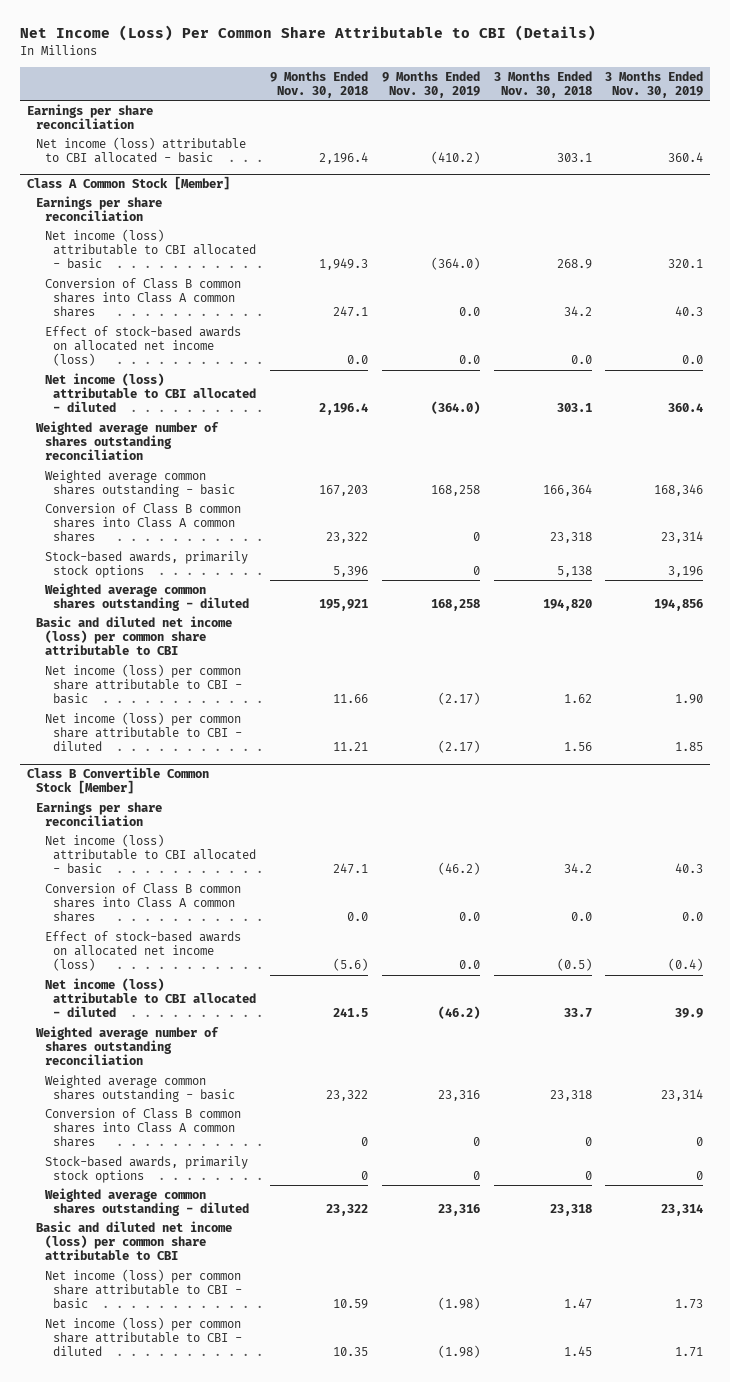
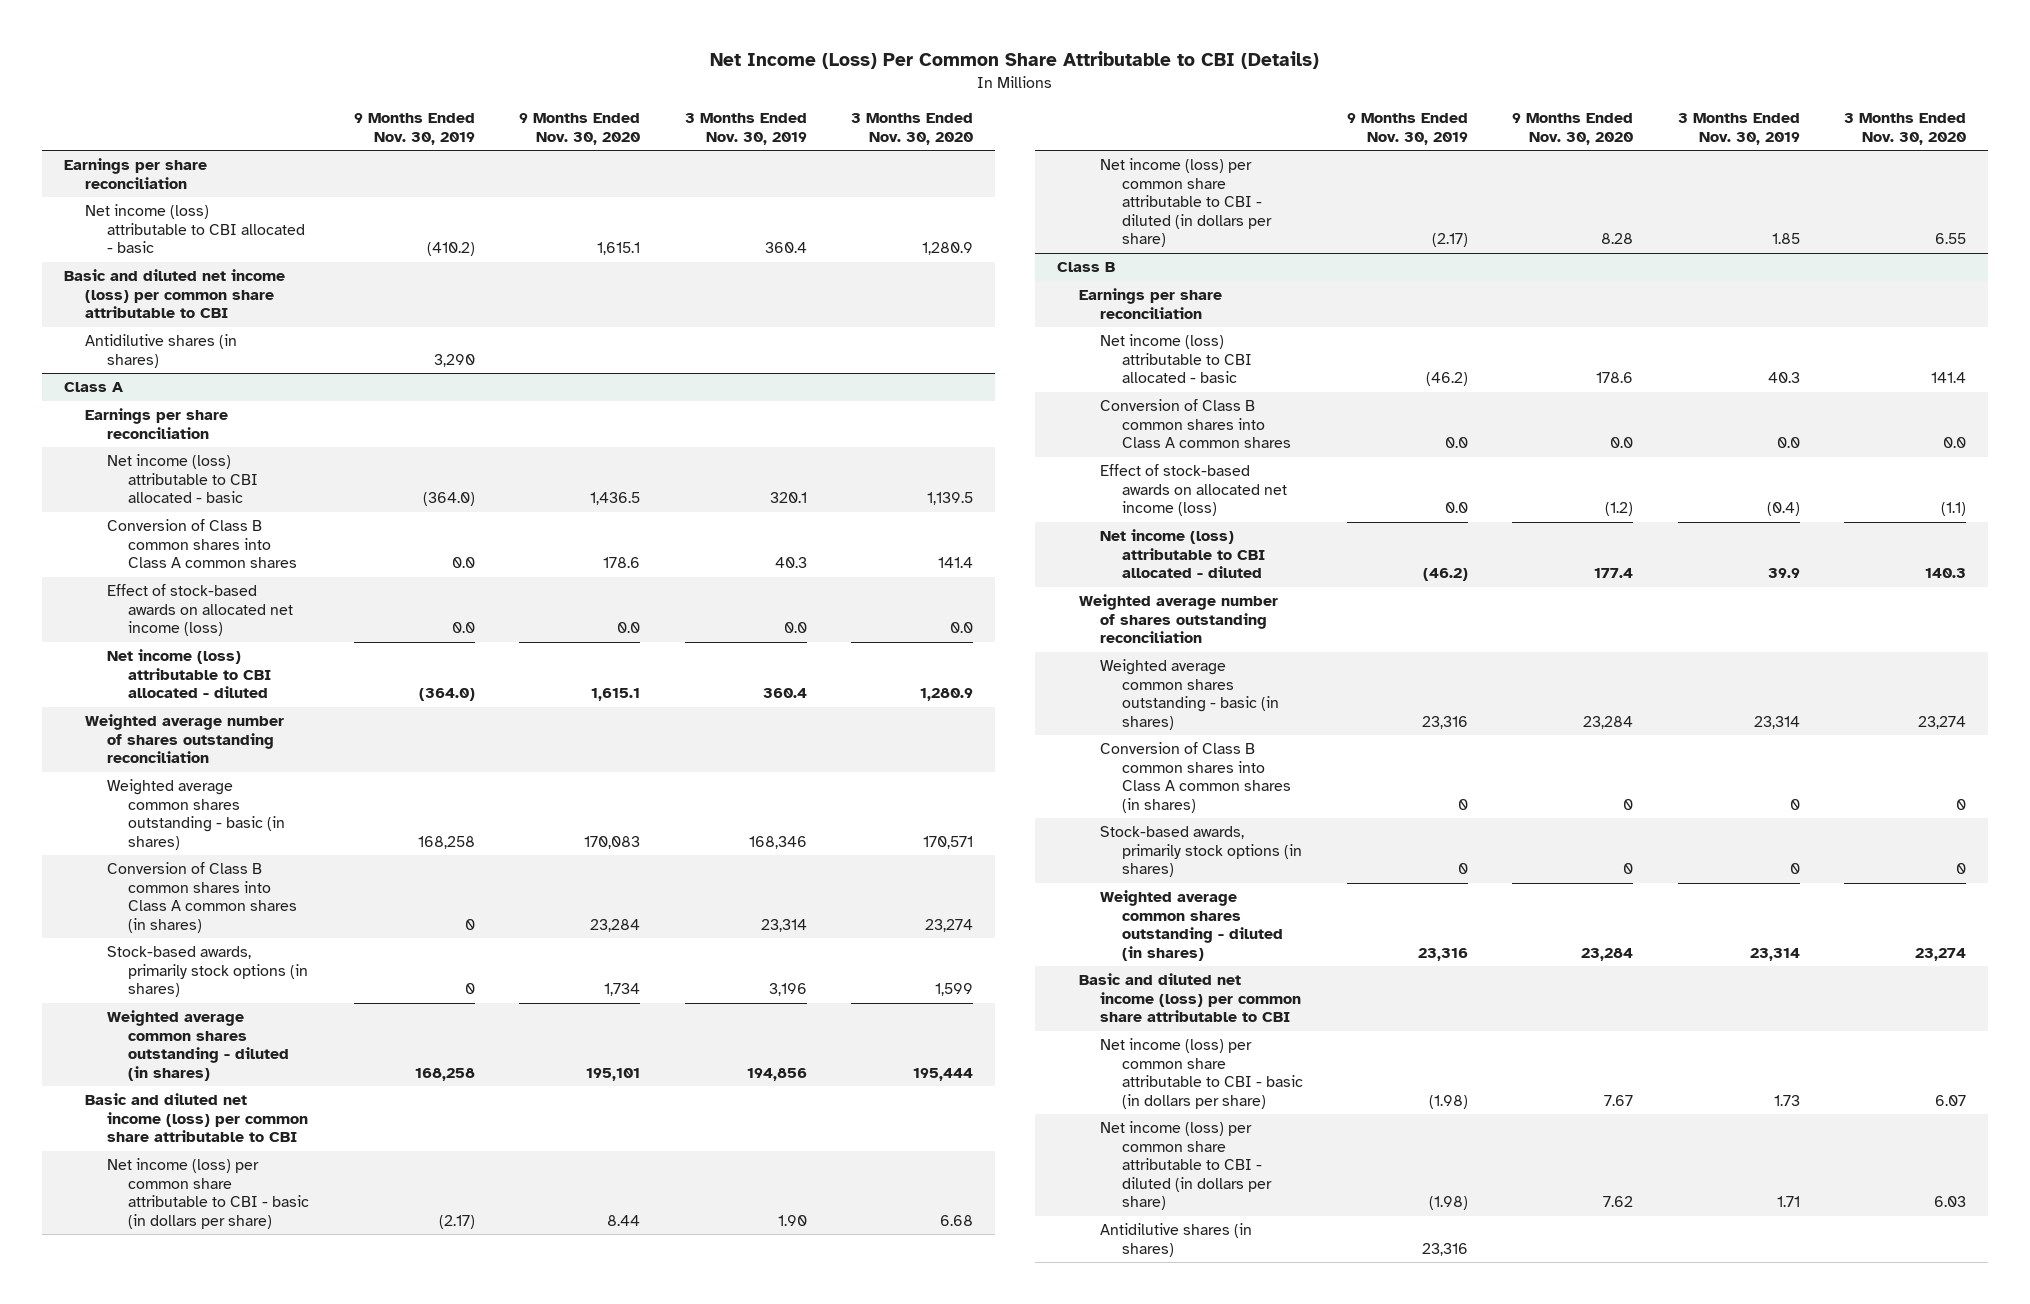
[270,70,369,98] 9 Months Ended Nov. 30, 2018 -> none
[493,70,592,98] 3 Months Ended Nov. 30, 2018 -> none
none -> [519,113,641,145] 9 Months Ended Nov. 30, 2020
none -> [850,113,973,145] 3 Months Ended Nov. 30, 2020
none -> [63,269,285,319] Basic and diluted net income (loss) per common share attributable to CBI
none -> [85,334,238,368] Antidilutive shares (in shares)
[26,175,230,190] Class A Common Stock [Member] -> [63,382,123,393] Class A
[44,469,236,498] Weighted average common shares outstanding - basic -> [106,779,286,850] Weighted average common shares outstanding - basic (in shares)
[44,502,241,543] Conversion of Class B common shares into Class A common shares -> [106,862,298,933] Conversion of Class B common shares into Class A common shares (in shares)
[44,550,248,579] Stock-based awards, primarily stock options -> [106,946,309,998] Stock-based awards, primarily stock options (in shares)
[43,582,250,612] Weighted average common shares outstanding - diluted -> [106,1010,290,1081] Weighted average common shares outstanding - diluted (in shares)
[44,663,243,705] Net income (loss) per common share attributable to CBI - basic -> [106,1158,310,1229] Net income (loss) per common share attributable to CBI - basic (in dollars per share)
[44,711,243,752] Net income (loss) per common share attributable to CBI - diluted -> [1100,158,1272,248] Net income (loss) per common share attributable to CBI - diluted (in dollars per share)
[26,766,209,795] Class B Convertible Common Stock [Member] -> [1057,262,1116,273] Class B
[44,1074,236,1103] Weighted average common shares outstanding - basic -> [1100,659,1279,730] Weighted average common shares outstanding - basic (in shares)
[44,1107,241,1148] Conversion of Class B common shares into Class A common shares -> [1100,742,1291,813] Conversion of Class B common shares into Class A common shares (in shares)
[44,1155,248,1184] Stock-based awards, primarily stock options -> [1100,826,1302,878] Stock-based awards, primarily stock options (in shares)
[43,1187,250,1217] Weighted average common shares outstanding - diluted -> [1100,890,1283,961] Weighted average common shares outstanding - diluted (in shares)
[44,1268,243,1310] Net income (loss) per common share attributable to CBI - basic -> [1100,1038,1303,1109] Net income (loss) per common share attributable to CBI - basic (in dollars per share)
[44,1316,243,1357] Net income (loss) per common share attributable to CBI - diluted -> [1100,1121,1272,1211] Net income (loss) per common share attributable to CBI - diluted (in dollars per share)
none -> [1100,1223,1253,1257] Antidilutive shares (in shares)

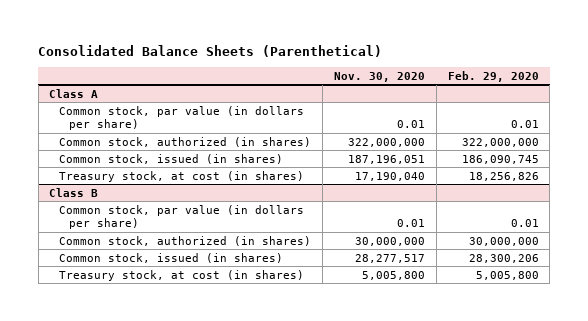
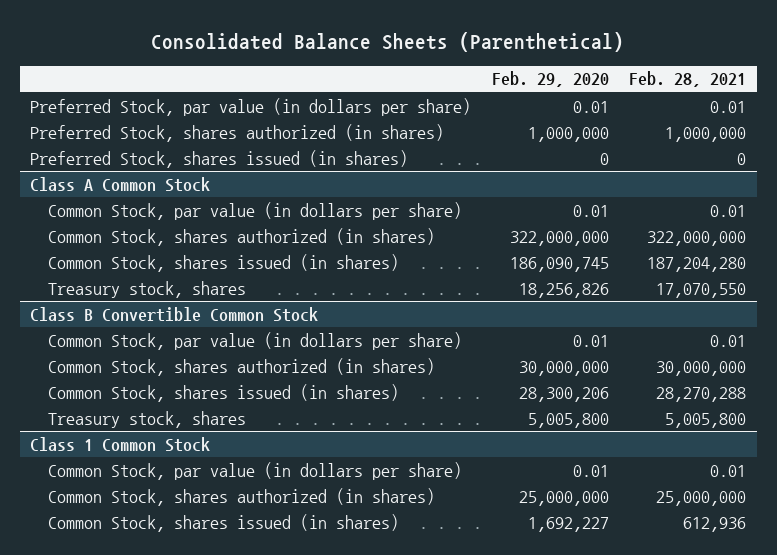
[333,71,425,82] Nov. 30, 2020 -> none
none -> [629,71,747,88] Feb. 28, 2021
none -> [30,97,472,116] Preferred Stock, par value (in dollars per share)
none -> [30,123,445,142] Preferred Stock, shares authorized (in shares)
none -> [30,149,409,168] Preferred Stock, shares issued (in shares)
[49,88,99,98] Class A -> [30,176,211,192] Class A Common Stock
[59,105,305,131] Common stock, par value (in dollars per share) -> [48,201,463,220] Common Stock, par value (in dollars per share)
[59,136,312,147] Common stock, authorized (in shares) -> [48,227,436,246] Common Stock, shares authorized (in shares)
[59,153,284,164] Common stock, issued (in shares) -> [48,253,400,272] Common Stock, shares issued (in shares)
[59,170,305,182] Treasury stock, at cost (in shares) -> [48,280,247,298] Treasury stock, shares
[49,187,99,197] Class B -> [30,306,319,322] Class B Convertible Common Stock
[59,204,305,230] Common stock, par value (in dollars per share) -> [48,331,463,350] Common Stock, par value (in dollars per share)
[59,235,312,246] Common stock, authorized (in shares) -> [48,357,436,376] Common Stock, shares authorized (in shares)
[59,252,284,263] Common stock, issued (in shares) -> [48,383,400,402] Common Stock, shares issued (in shares)
[59,269,305,281] Treasury stock, at cost (in shares) -> [48,410,247,428] Treasury stock, shares
none -> [30,436,211,452] Class 1 Common Stock
none -> [48,461,463,480] Common Stock, par value (in dollars per share)
none -> [48,487,436,506] Common Stock, shares authorized (in shares)
none -> [48,513,400,532] Common Stock, shares issued (in shares)

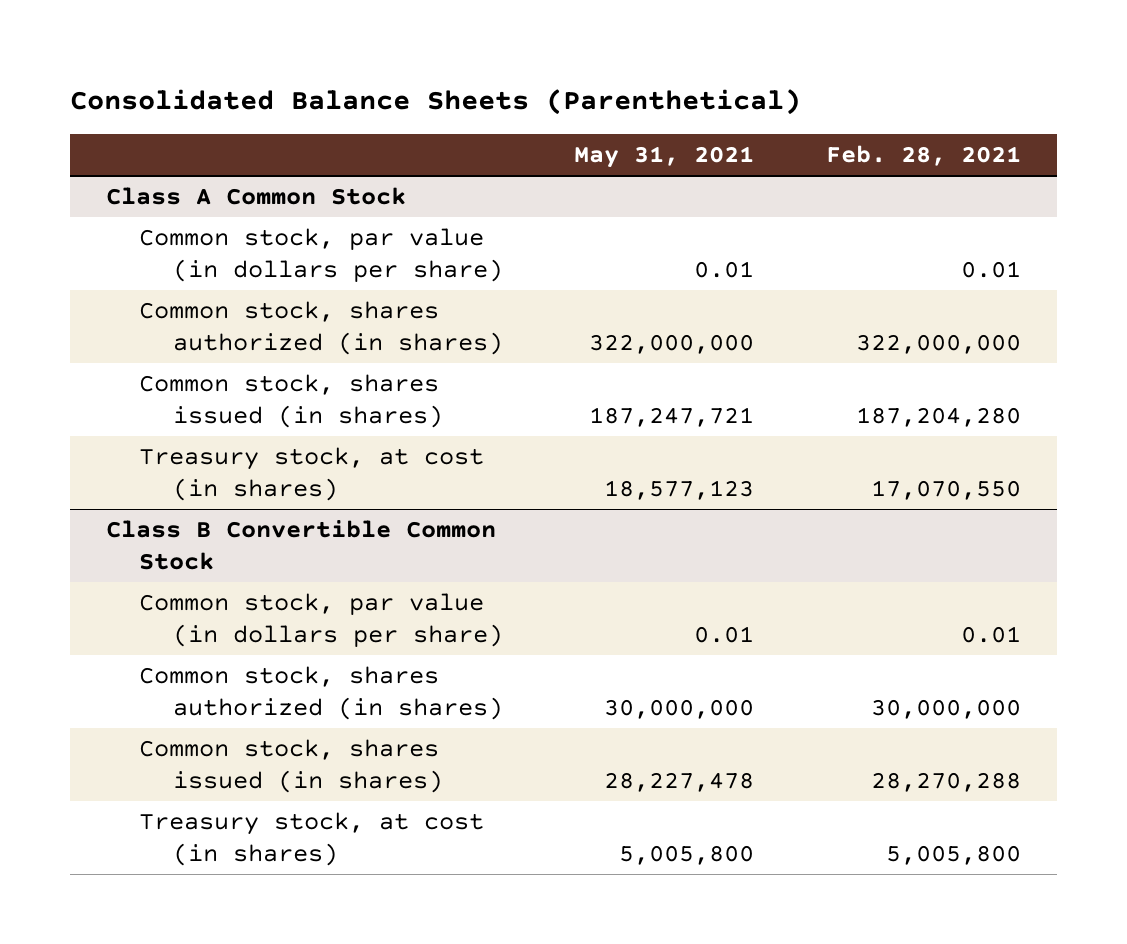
[491,71,609,88] Feb. 29, 2020 -> none
none -> [574,146,755,169] May 31, 2021
[30,97,472,116] Preferred Stock, par value (in dollars per share) -> none
[30,123,445,142] Preferred Stock, shares authorized (in shares) -> none
[30,149,409,168] Preferred Stock, shares issued (in shares) -> none
[48,201,463,220] Common Stock, par value (in dollars per share) -> [139,227,503,283] Common stock, par value (in dollars per share)
[48,227,436,246] Common Stock, shares authorized (in shares) -> [139,300,503,356] Common stock, shares authorized (in shares)
[48,253,400,272] Common Stock, shares issued (in shares) -> [139,373,443,429] Common stock, shares issued (in shares)
[48,280,247,298] Treasury stock, shares -> [139,446,485,502] Treasury stock, at cost (in shares)
[30,436,211,452] Class 1 Common Stock -> none
[48,461,463,480] Common Stock, par value (in dollars per share) -> none
[48,487,436,506] Common Stock, shares authorized (in shares) -> none
[48,513,400,532] Common Stock, shares issued (in shares) -> none
[48,331,463,350] Common Stock, par value (in dollars per share) -> [139,592,503,648] Common stock, par value (in dollars per share)
[48,357,436,376] Common Stock, shares authorized (in shares) -> [139,665,503,721] Common stock, shares authorized (in shares)
[48,383,400,402] Common Stock, shares issued (in shares) -> [139,738,443,794] Common stock, shares issued (in shares)
[48,410,247,428] Treasury stock, shares -> [139,811,485,867] Treasury stock, at cost (in shares)

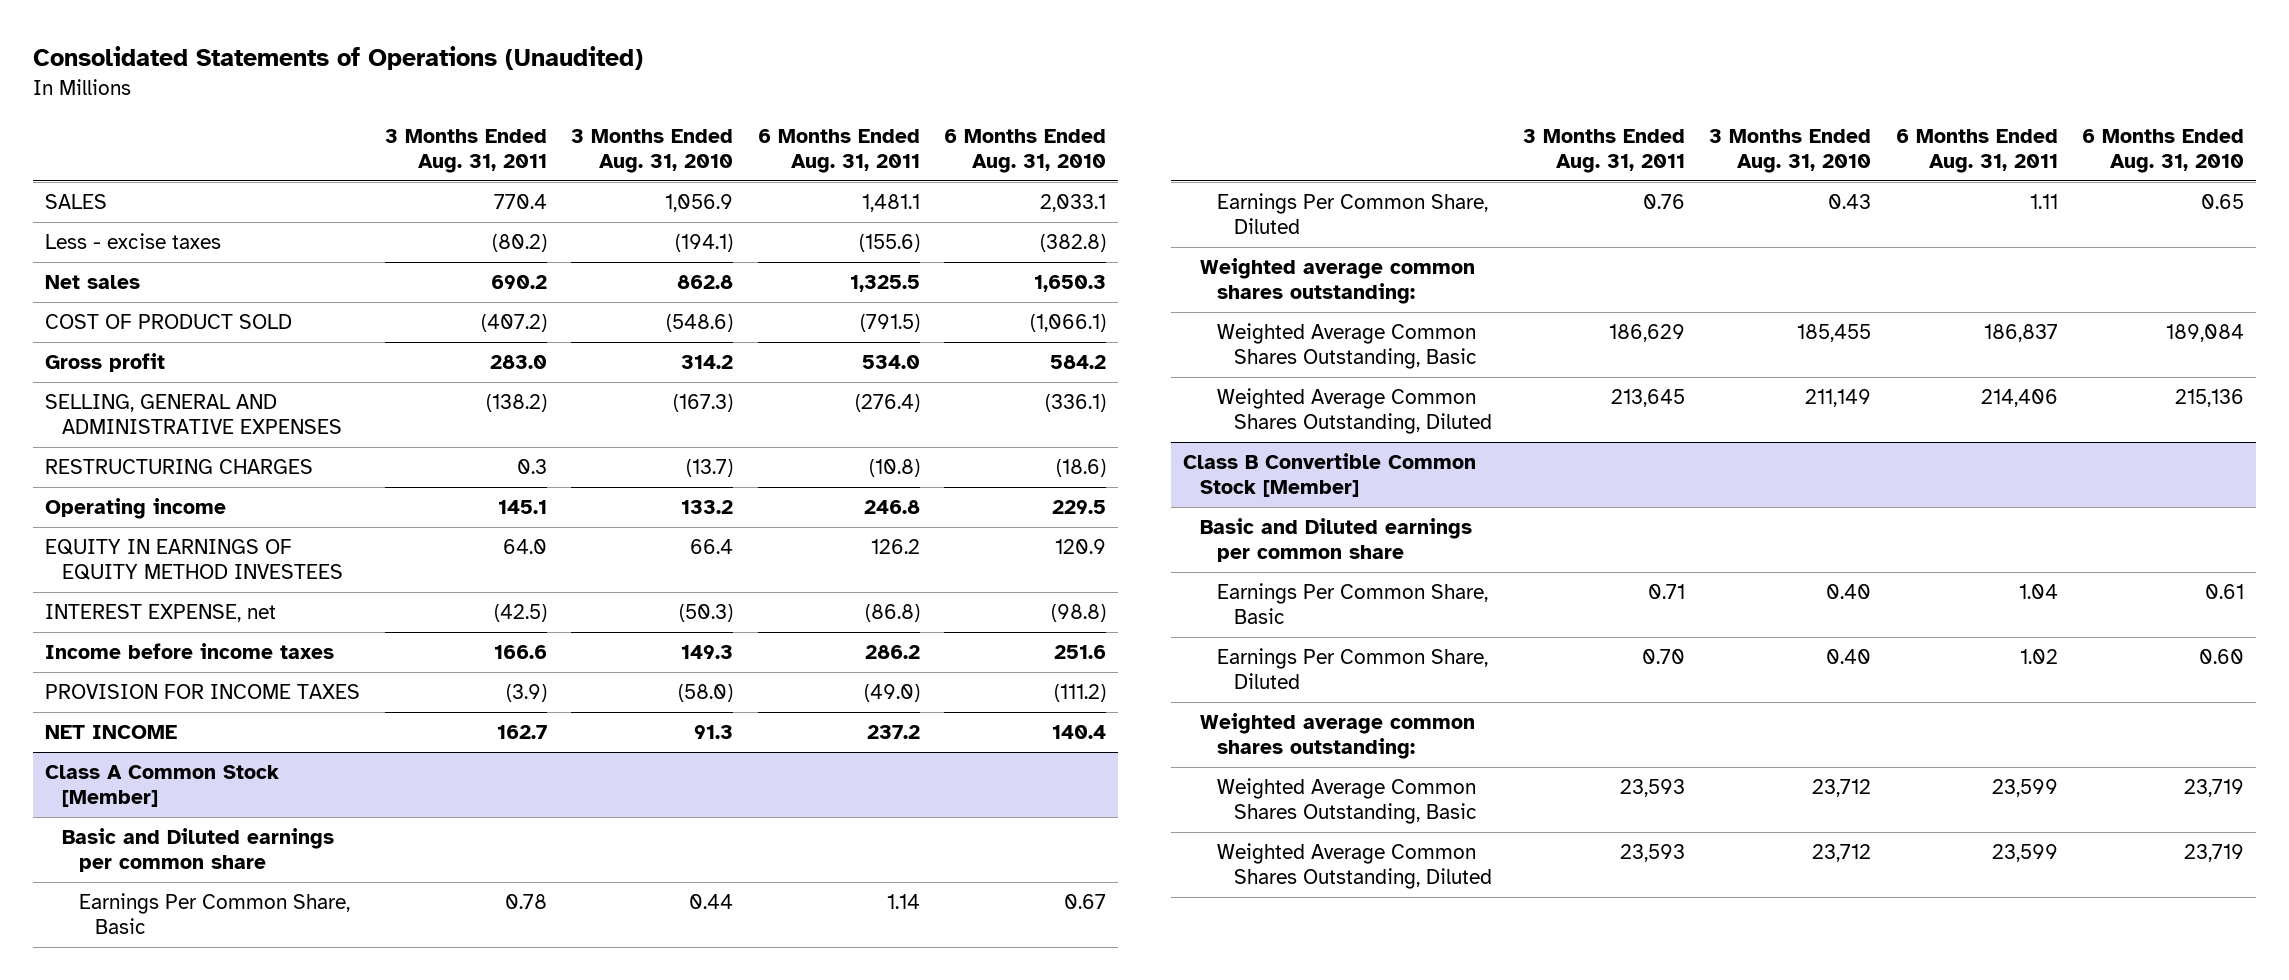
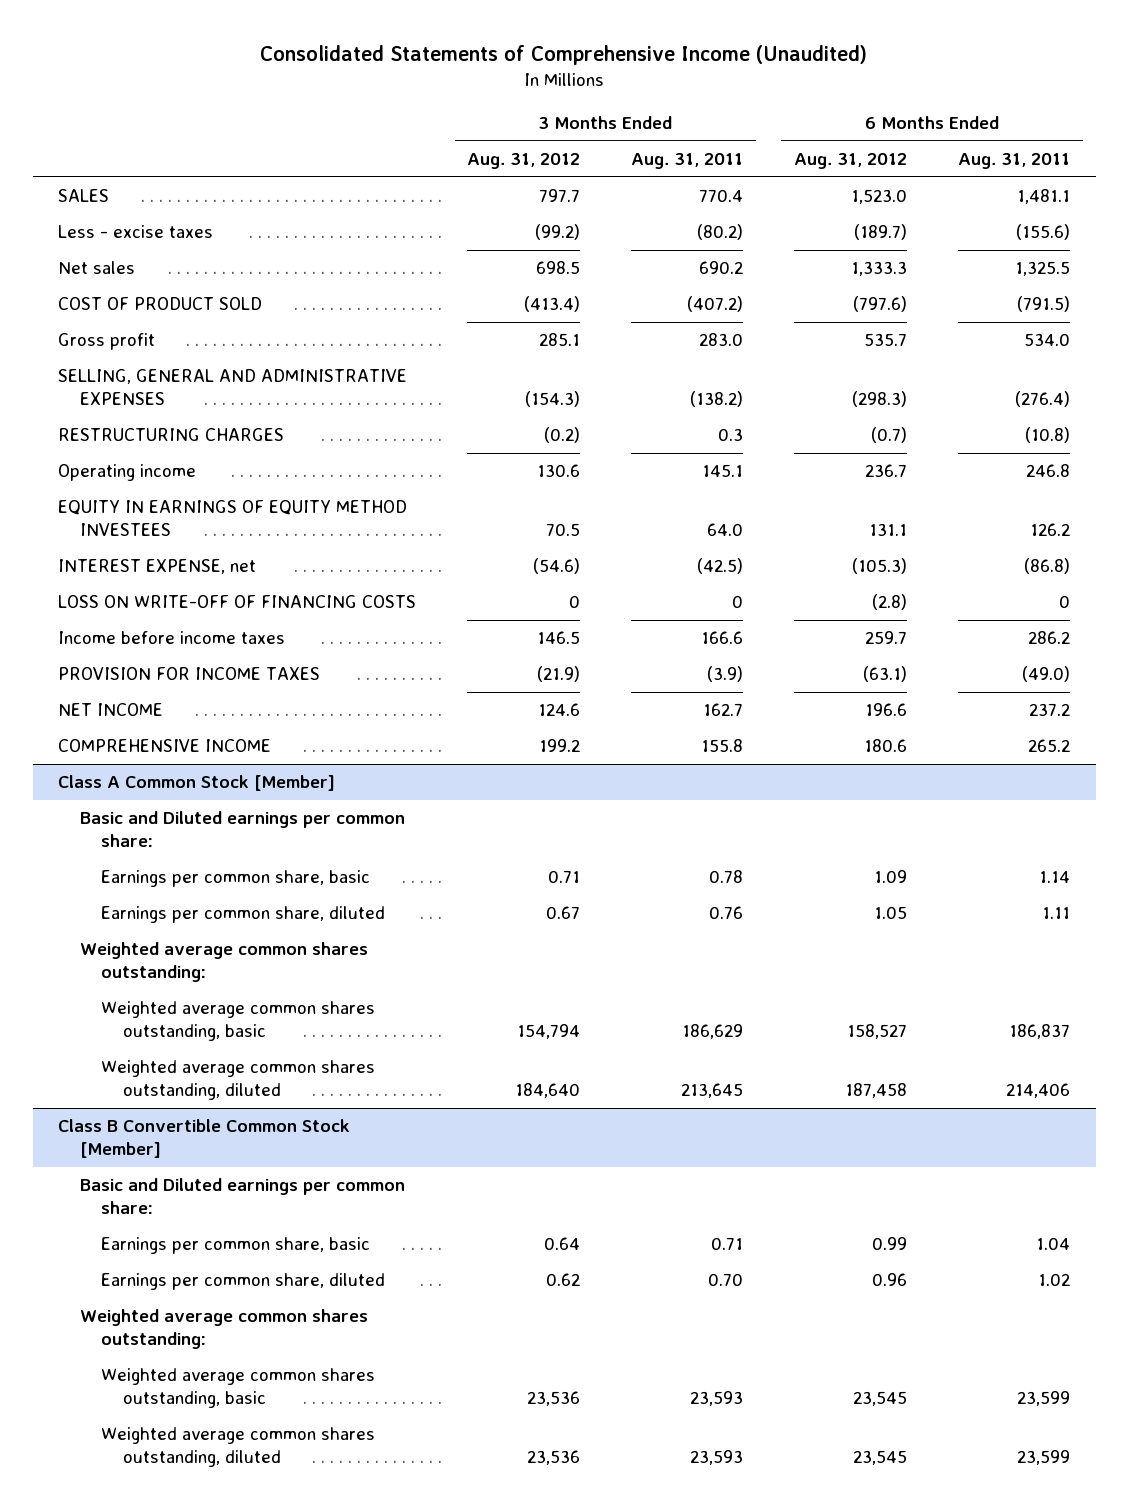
[33,45,644,70] Consolidated Statements of Operations (Unaudited) -> [260,45,868,66] Consolidated Statements of Comprehensive Income (Unaudited)
[571,129,734,173] 3 Months Ended Aug. 31, 2010 -> none
[943,129,1106,173] 6 Months Ended Aug. 31, 2010 -> none
none -> [467,153,581,170] Aug. 31, 2012
none -> [794,153,908,170] Aug. 31, 2012
none -> [58,595,417,609] LOSS ON WRITE-OFF OF FINANCING COSTS
none -> [58,739,272,753] COMPREHENSIVE INCOME
[61,828,334,873] Basic and Diluted earnings per common share -> [79,811,405,847] Basic and Diluted earnings per common share:
[78,893,350,935] Earnings Per Common Share, Basic -> [101,870,371,888] Earnings per common share, basic
[1216,193,1488,235] Earnings Per Common Share, Diluted -> [101,906,386,924] Earnings per common share, diluted
[1216,323,1477,370] Weighted Average Common Shares Outstanding, Basic -> [101,1001,376,1041] Weighted average common shares outstanding, basic
[1216,388,1492,435] Weighted Average Common Shares Outstanding, Diluted -> [101,1060,376,1100] Weighted average common shares outstanding, diluted
[1200,518,1473,563] Basic and Diluted earnings per common share -> [79,1178,405,1214] Basic and Diluted earnings per common share:
[1216,583,1488,625] Earnings Per Common Share, Basic -> [101,1237,371,1255] Earnings per common share, basic
[1216,648,1488,690] Earnings Per Common Share, Diluted -> [101,1273,386,1291] Earnings per common share, diluted
[1216,778,1477,825] Weighted Average Common Shares Outstanding, Basic -> [101,1368,376,1408] Weighted average common shares outstanding, basic
[1216,843,1492,890] Weighted Average Common Shares Outstanding, Diluted -> [101,1427,376,1467] Weighted average common shares outstanding, diluted

